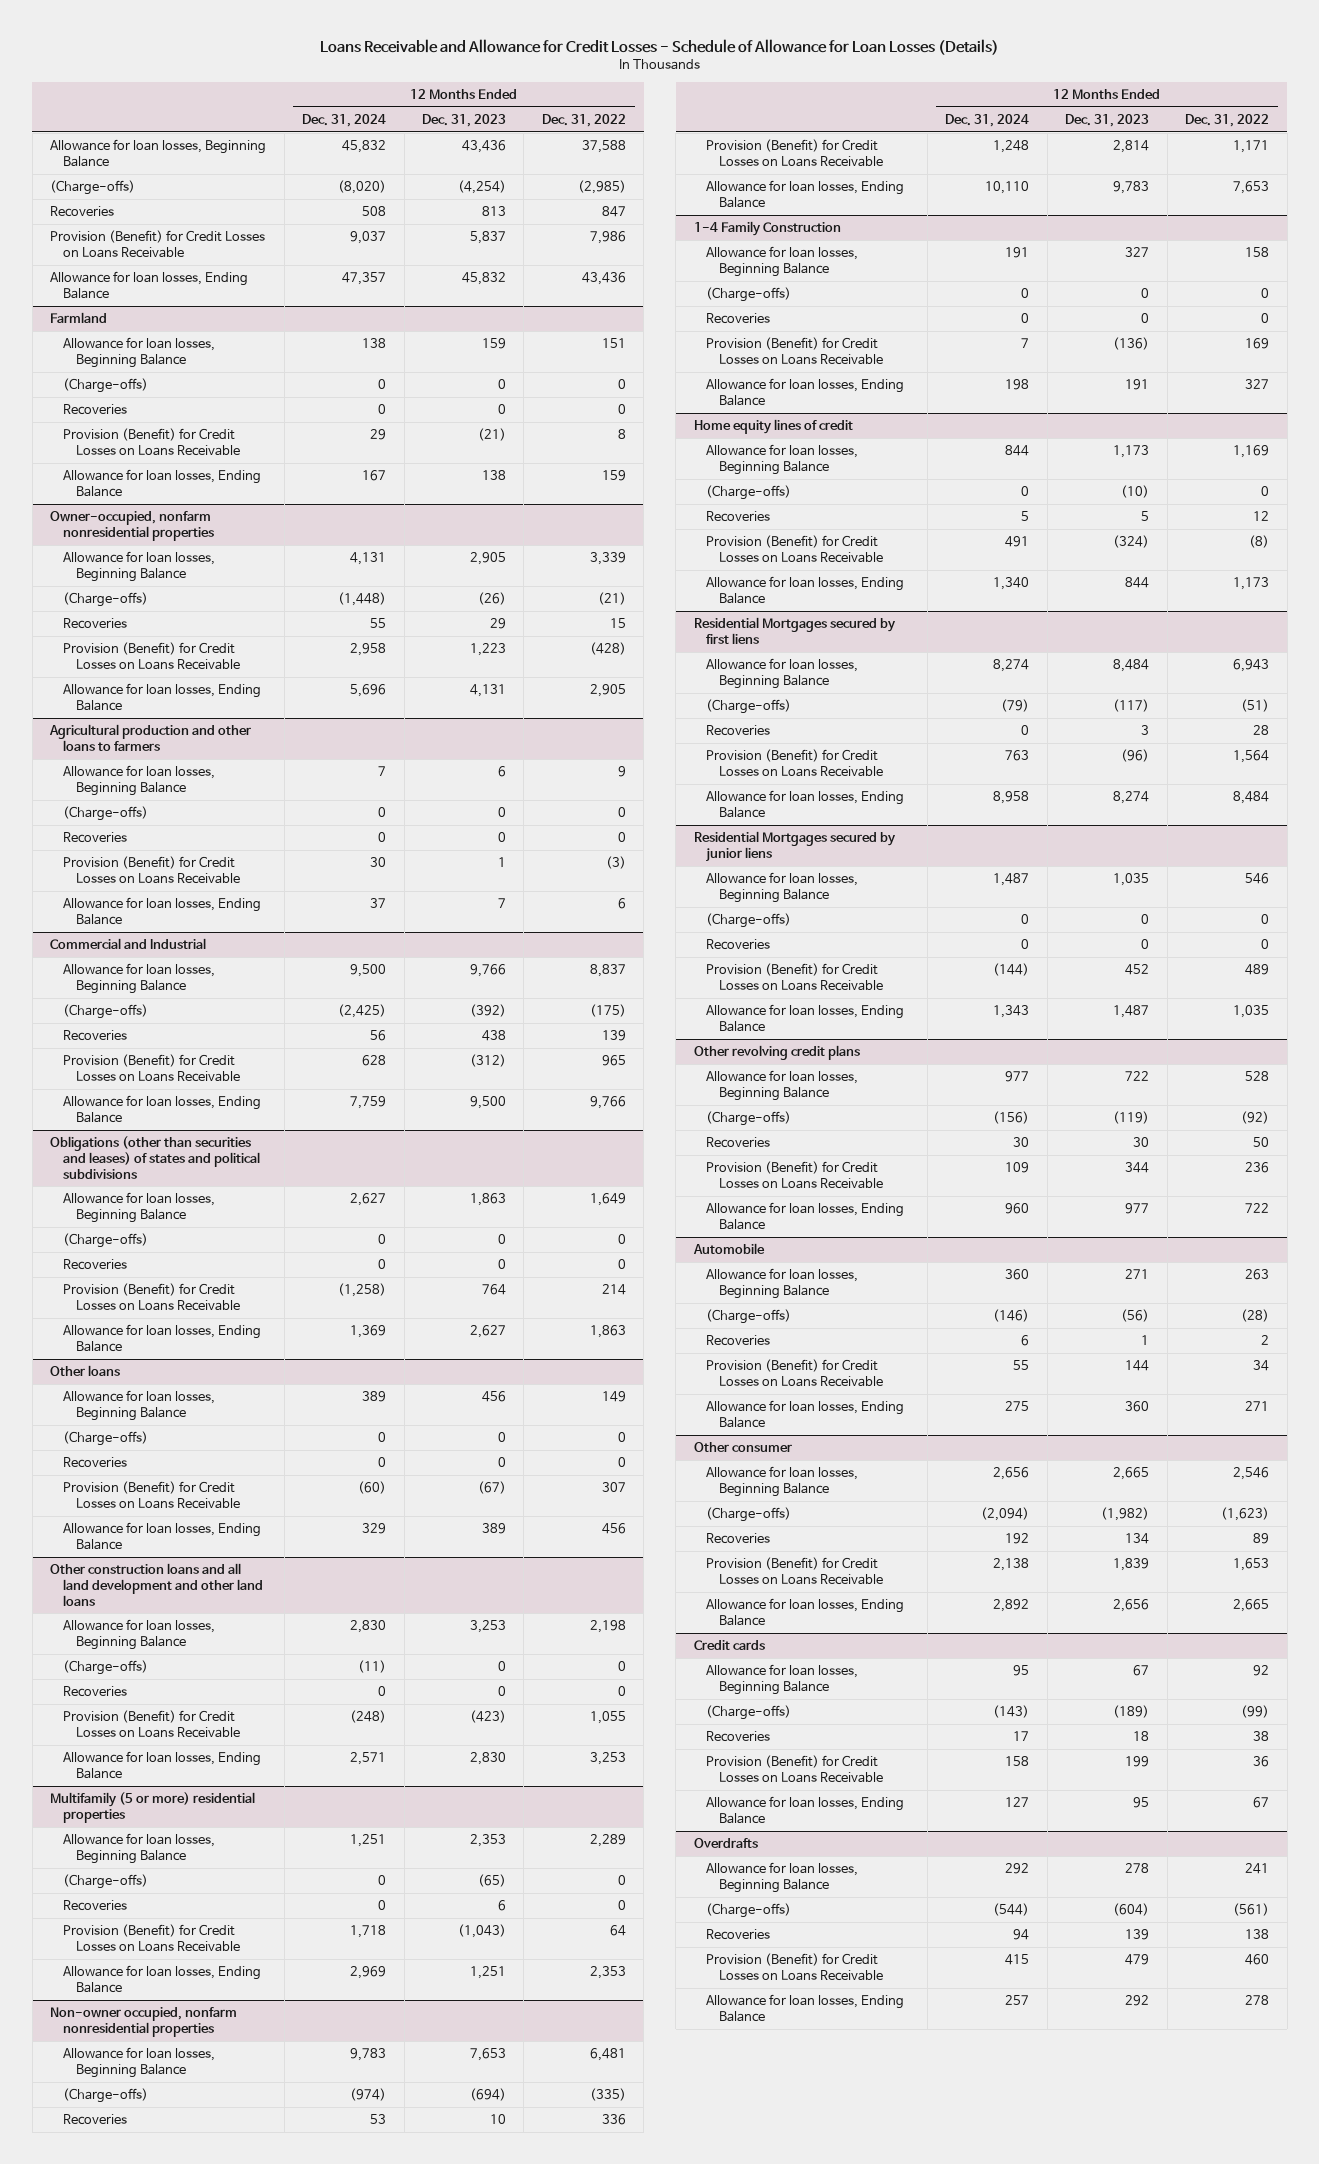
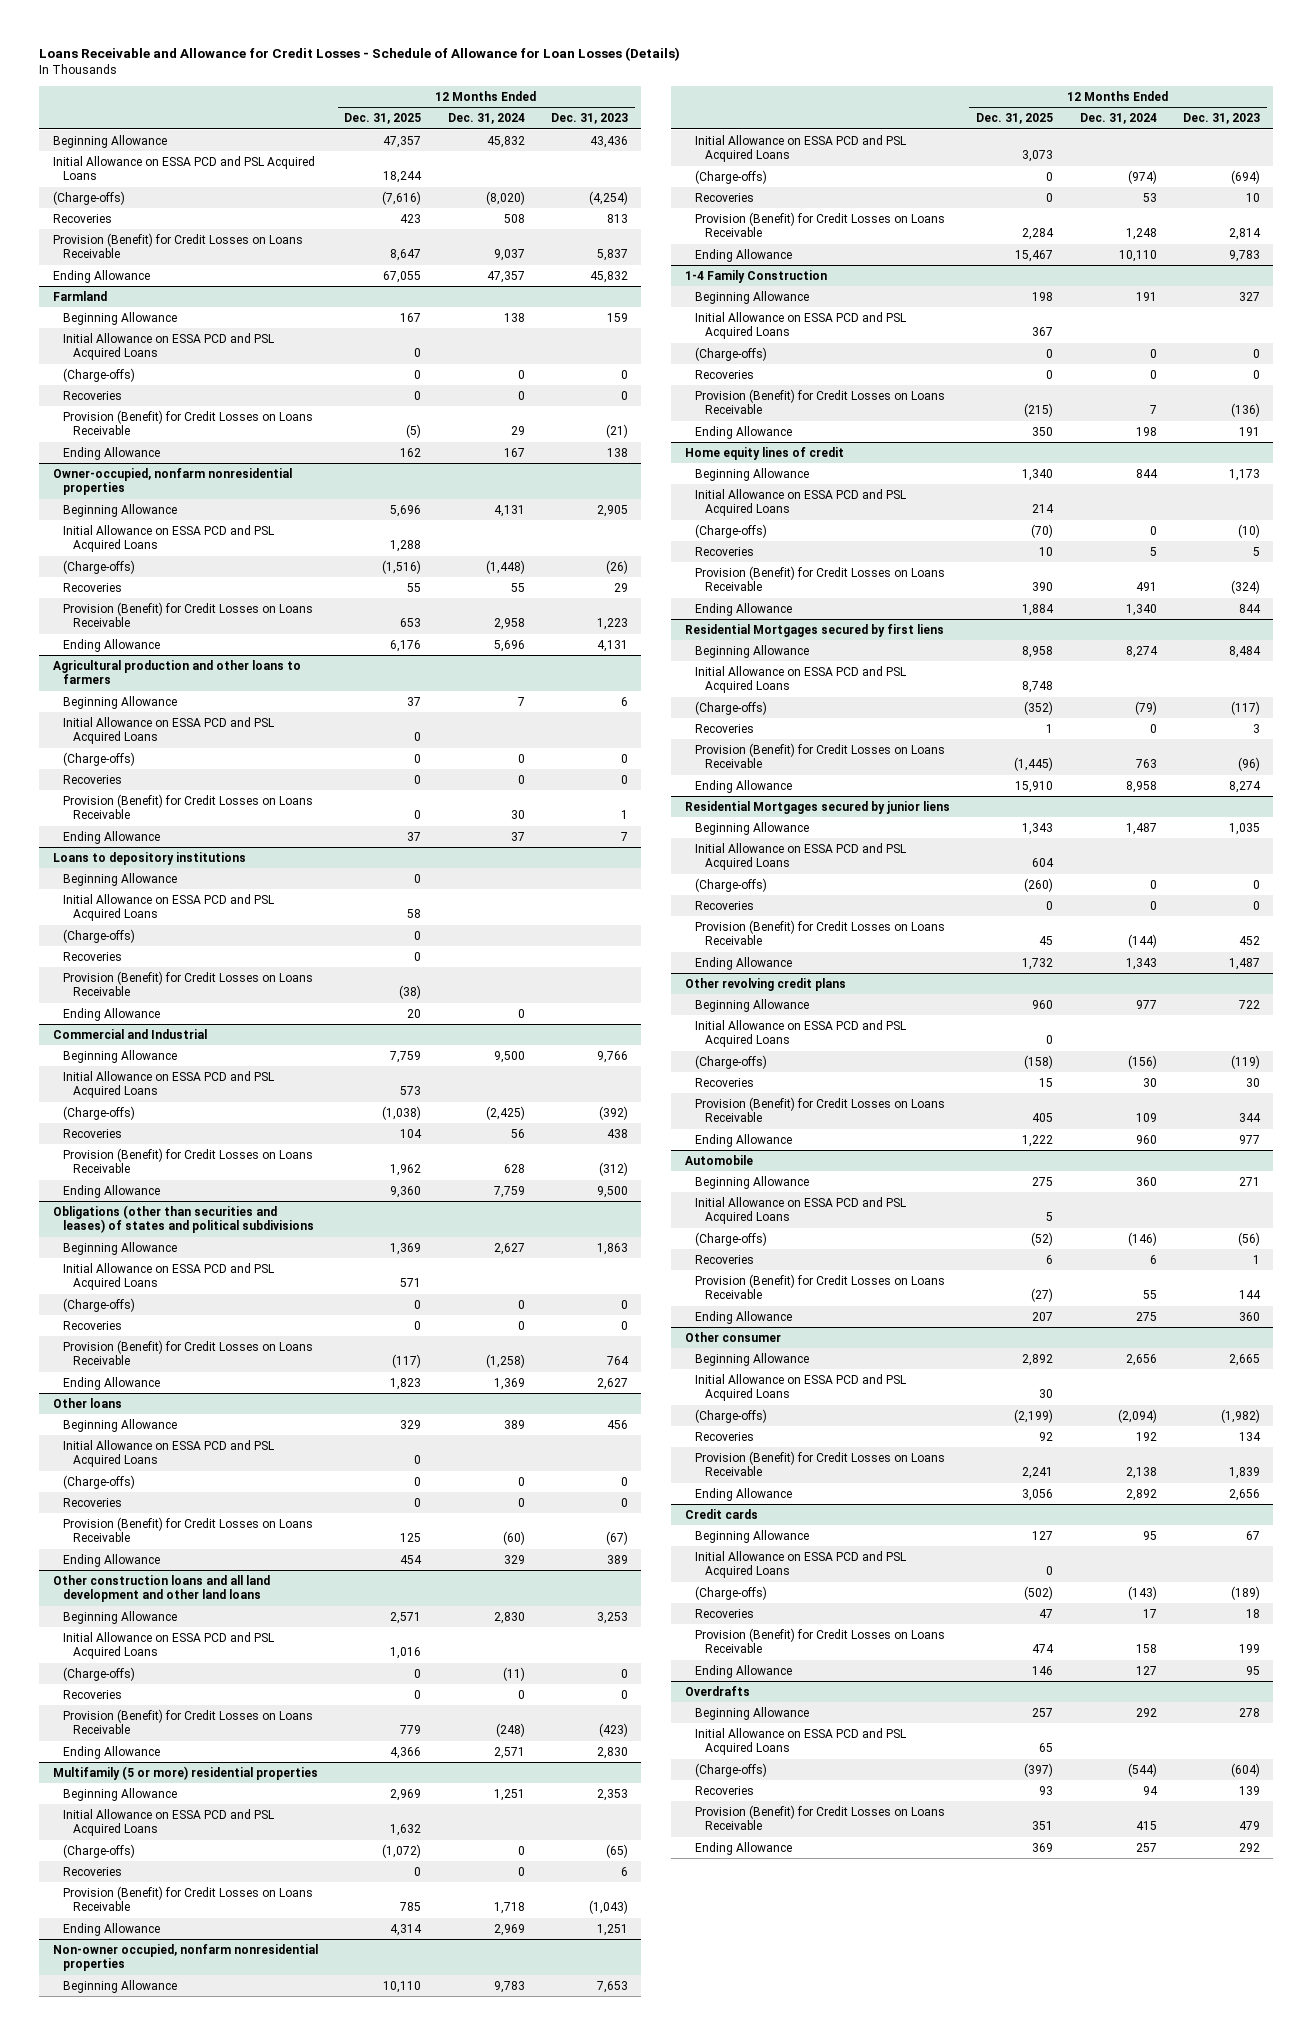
[541,114,626,128] Dec. 31, 2022 -> none
none -> [344,113,422,125] Dec. 31, 2025
[50,139,267,167] Allowance for loan losses, Beginning Balance -> [52,134,167,148] Beginning Allowance
none -> [52,155,315,181] Initial Allowance on ESSA PCD and PSL Acquired Loans
[50,271,249,299] Allowance for loan losses, Ending Balance -> [52,269,150,283] Ending Allowance
[63,337,216,368] Allowance for loan losses, Beginning Balance -> [62,311,177,325] Beginning Allowance
none -> [62,332,274,361] Initial Allowance on ESSA PCD and PSL Acquired Loans
[63,469,262,497] Allowance for loan losses, Ending Balance -> [62,446,160,460] Ending Allowance
[63,551,216,582] Allowance for loan losses, Beginning Balance -> [62,503,177,517] Beginning Allowance
none -> [62,524,274,553] Initial Allowance on ESSA PCD and PSL Acquired Loans
[63,683,262,711] Allowance for loan losses, Ending Balance -> [62,638,160,652] Ending Allowance
[63,765,216,796] Allowance for loan losses, Beginning Balance -> [62,695,177,709] Beginning Allowance
none -> [62,716,274,745] Initial Allowance on ESSA PCD and PSL Acquired Loans
[63,897,262,925] Allowance for loan losses, Ending Balance -> [62,830,160,844] Ending Allowance
none -> [52,851,246,865] Loans to depository institutions
none -> [62,872,177,886] Beginning Allowance
none -> [62,893,274,922] Initial Allowance on ESSA PCD and PSL Acquired Loans
none -> [62,928,135,943] (Charge-offs)
none -> [62,951,122,961] Recoveries
none -> [62,970,313,997] Provision (Benefit) for Credit Losses on Loans Receivable
none -> [62,1007,160,1021] Ending Allowance
[63,963,216,994] Allowance for loan losses, Beginning Balance -> [62,1049,177,1063] Beginning Allowance
none -> [62,1070,274,1099] Initial Allowance on ESSA PCD and PSL Acquired Loans
[63,1095,262,1123] Allowance for loan losses, Ending Balance -> [62,1184,160,1198] Ending Allowance
[63,1192,216,1223] Allowance for loan losses, Beginning Balance -> [62,1241,177,1255] Beginning Allowance
none -> [62,1262,274,1291] Initial Allowance on ESSA PCD and PSL Acquired Loans
[63,1324,262,1352] Allowance for loan losses, Ending Balance -> [62,1376,160,1390] Ending Allowance
[63,1390,216,1421] Allowance for loan losses, Beginning Balance -> [62,1418,177,1432] Beginning Allowance
none -> [62,1439,274,1468] Initial Allowance on ESSA PCD and PSL Acquired Loans
[63,1522,262,1550] Allowance for loan losses, Ending Balance -> [62,1553,160,1567] Ending Allowance
[63,1619,216,1650] Allowance for loan losses, Beginning Balance -> [62,1610,177,1624] Beginning Allowance
none -> [62,1631,274,1660] Initial Allowance on ESSA PCD and PSL Acquired Loans
[63,1751,262,1779] Allowance for loan losses, Ending Balance -> [62,1745,160,1759] Ending Allowance
[63,1833,216,1864] Allowance for loan losses, Beginning Balance -> [62,1787,177,1801] Beginning Allowance
none -> [62,1808,274,1837] Initial Allowance on ESSA PCD and PSL Acquired Loans
[63,1965,262,1993] Allowance for loan losses, Ending Balance -> [62,1922,160,1936] Ending Allowance
[63,2047,216,2078] Allowance for loan losses, Beginning Balance -> [62,1979,177,1993] Beginning Allowance
none -> [694,134,906,163] Initial Allowance on ESSA PCD and PSL Acquired Loans
[706,180,905,208] Allowance for loan losses, Ending Balance -> [694,248,792,262] Ending Allowance
[706,246,859,277] Allowance for loan losses, Beginning Balance -> [694,290,809,304] Beginning Allowance
none -> [694,311,906,340] Initial Allowance on ESSA PCD and PSL Acquired Loans
[706,378,905,406] Allowance for loan losses, Ending Balance -> [694,425,792,439] Ending Allowance
[706,444,859,475] Allowance for loan losses, Beginning Balance -> [694,467,809,481] Beginning Allowance
none -> [694,488,906,517] Initial Allowance on ESSA PCD and PSL Acquired Loans
[706,576,905,604] Allowance for loan losses, Ending Balance -> [694,602,792,616] Ending Allowance
[706,658,859,689] Allowance for loan losses, Beginning Balance -> [694,644,809,658] Beginning Allowance
none -> [694,665,906,694] Initial Allowance on ESSA PCD and PSL Acquired Loans
[706,790,905,818] Allowance for loan losses, Ending Balance -> [694,779,792,793] Ending Allowance
[706,872,859,903] Allowance for loan losses, Beginning Balance -> [694,821,809,835] Beginning Allowance
none -> [694,842,906,871] Initial Allowance on ESSA PCD and PSL Acquired Loans
[706,1004,905,1032] Allowance for loan losses, Ending Balance -> [694,956,792,970] Ending Allowance
[706,1070,859,1101] Allowance for loan losses, Beginning Balance -> [694,998,809,1012] Beginning Allowance
none -> [694,1019,906,1048] Initial Allowance on ESSA PCD and PSL Acquired Loans
[706,1202,905,1230] Allowance for loan losses, Ending Balance -> [694,1133,792,1147] Ending Allowance
[706,1268,859,1299] Allowance for loan losses, Beginning Balance -> [694,1175,809,1189] Beginning Allowance
none -> [694,1196,906,1225] Initial Allowance on ESSA PCD and PSL Acquired Loans
[706,1400,905,1428] Allowance for loan losses, Ending Balance -> [694,1310,792,1324] Ending Allowance
[706,1466,859,1497] Allowance for loan losses, Beginning Balance -> [694,1352,809,1366] Beginning Allowance
none -> [694,1373,906,1402] Initial Allowance on ESSA PCD and PSL Acquired Loans
[706,1598,905,1626] Allowance for loan losses, Ending Balance -> [694,1487,792,1501] Ending Allowance
[706,1664,859,1695] Allowance for loan losses, Beginning Balance -> [694,1529,809,1543] Beginning Allowance
none -> [694,1550,906,1579] Initial Allowance on ESSA PCD and PSL Acquired Loans
[706,1796,905,1824] Allowance for loan losses, Ending Balance -> [694,1664,792,1678] Ending Allowance
[706,1862,859,1893] Allowance for loan losses, Beginning Balance -> [694,1706,809,1720] Beginning Allowance
none -> [694,1727,906,1756] Initial Allowance on ESSA PCD and PSL Acquired Loans
[706,1994,905,2022] Allowance for loan losses, Ending Balance -> [694,1841,792,1855] Ending Allowance

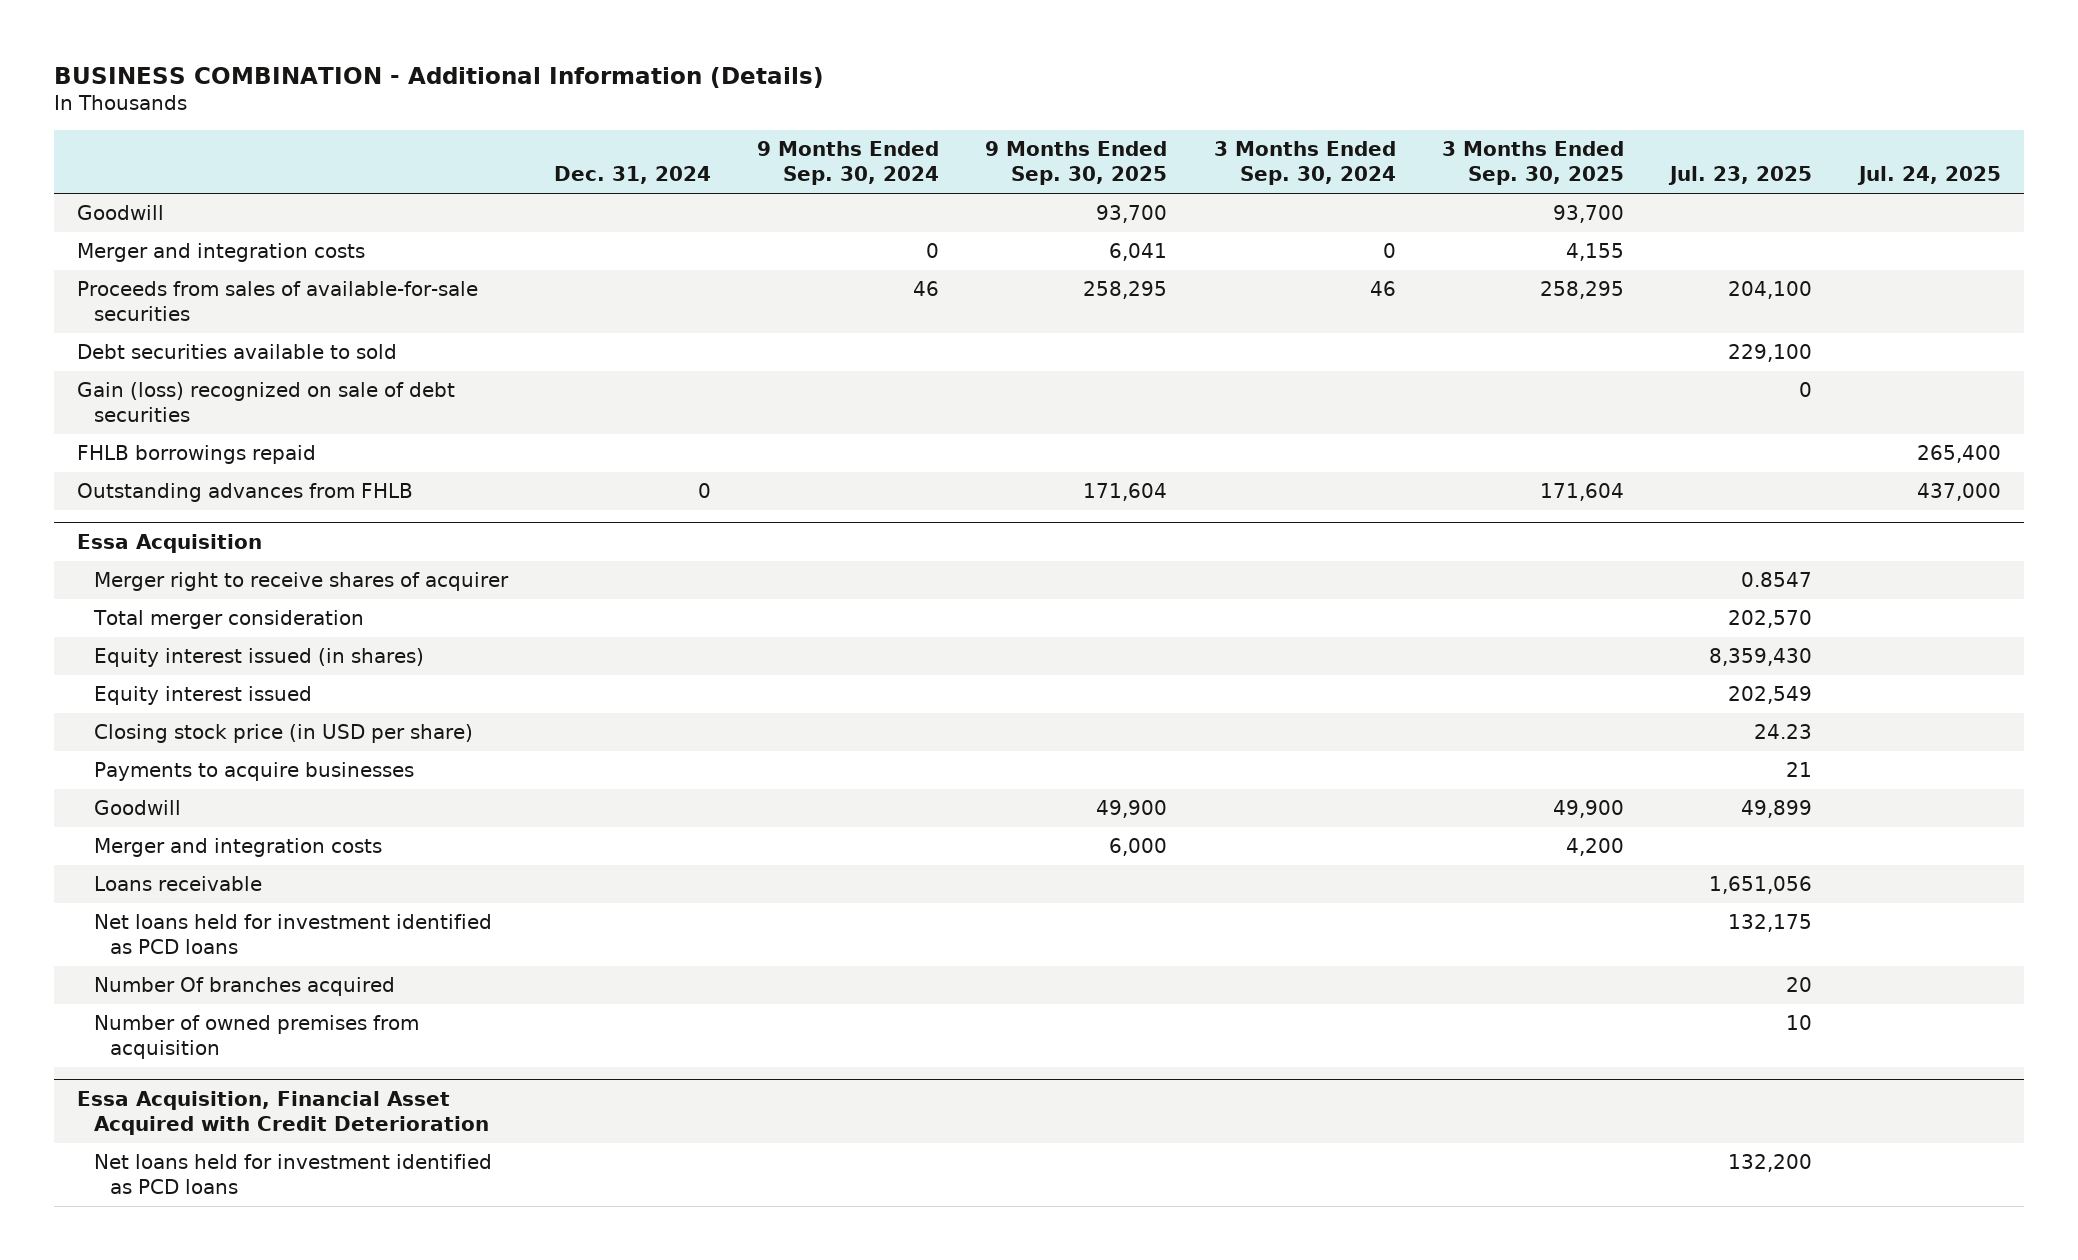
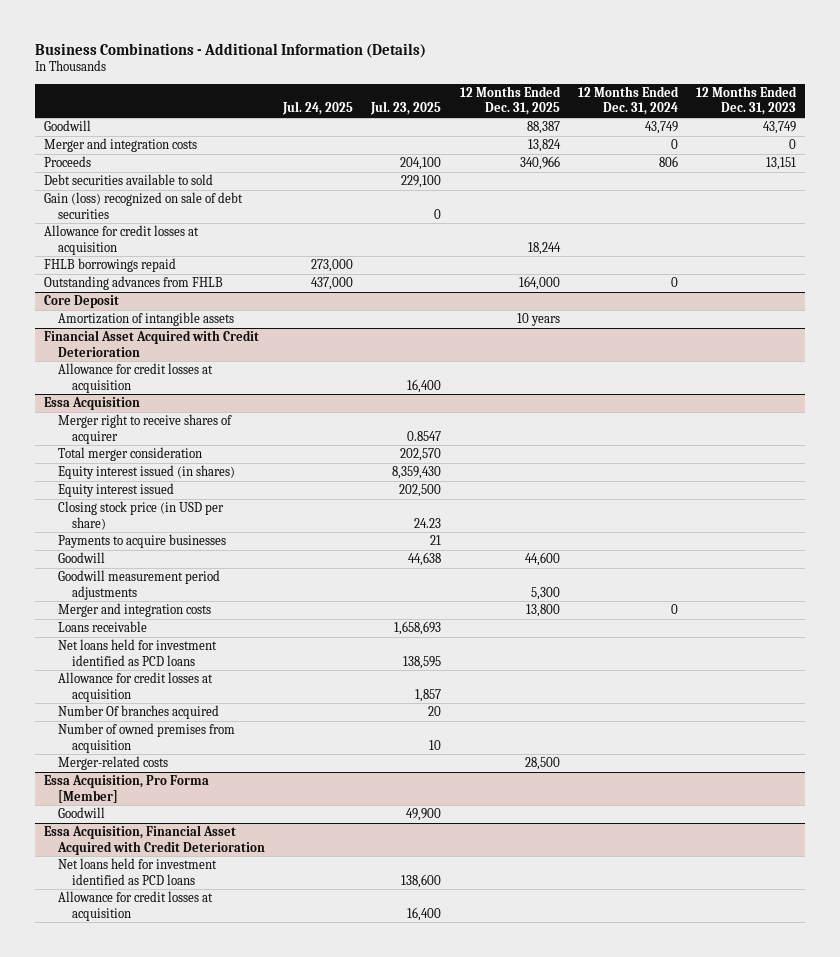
[53,67,824,89] BUSINESS COMBINATION - Additional Information (Details) -> [35,42,427,58] Business Combinations - Additional Information (Details)
[553,166,711,185] Dec. 31, 2024 -> none
[757,141,940,186] 9 Months Ended Sep. 30, 2024 -> none
[985,141,1168,186] 9 Months Ended Sep. 30, 2025 -> none
[1213,141,1396,186] 3 Months Ended Sep. 30, 2024 -> none
[1442,141,1625,186] 3 Months Ended Sep. 30, 2025 -> none
none -> [459,86,561,116] 12 Months Ended Dec. 31, 2025
none -> [577,86,679,116] 12 Months Ended Dec. 31, 2024
none -> [695,86,797,116] 12 Months Ended Dec. 31, 2023
[76,281,478,322] Proceeds from sales of available-for-sale securities -> [44,156,92,168] Proceeds
none -> [44,225,200,255] Allowance for credit losses at acquisition
[1916,445,2001,464] 265,400 -> [311,259,354,273] 273,000
none -> [44,295,120,309] Core Deposit
none -> [58,312,235,327] Amortization of intangible assets
none -> [44,330,260,357] Financial Asset Acquired with Credit Deterioration
none -> [58,363,214,393] Allowance for credit losses at acquisition
[1728,686,1813,705] 202,549 -> [399,484,442,498] 202,500
[1741,800,1813,819] 49,899 -> [408,552,442,567] 44,638
none -> [58,570,221,600] Goodwill measurement period adjustments
[1709,876,1813,895] 1,651,056 -> [394,621,442,636] 1,658,693
[1728,914,1813,933] 132,175 -> [403,655,442,669] 138,595
none -> [58,672,214,702] Allowance for credit losses at acquisition
none -> [58,756,169,771] Merger-related costs
none -> [44,775,210,803] Essa Acquisition, Pro Forma [Member]
none -> [58,807,106,819] Goodwill
[1728,1154,1813,1173] 132,200 -> [401,873,442,888] 138,600
none -> [58,891,214,921] Allowance for credit losses at acquisition

